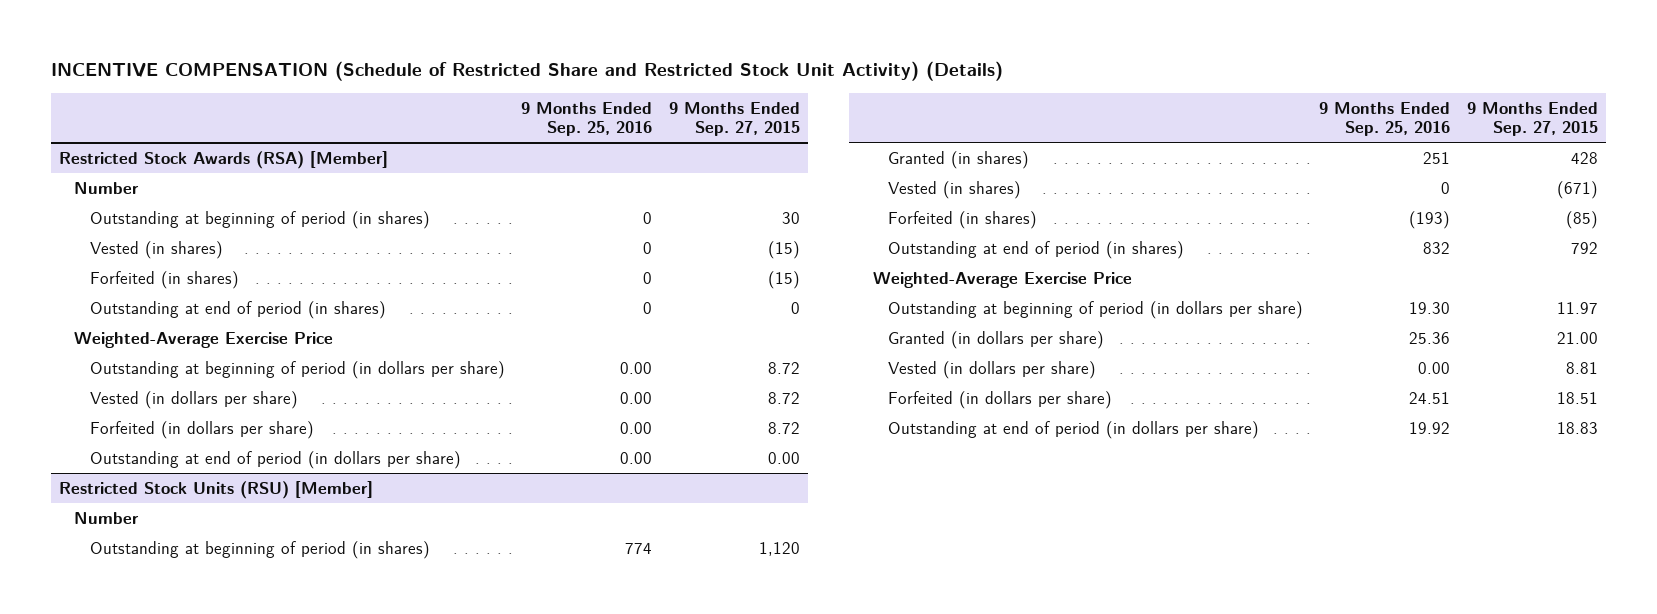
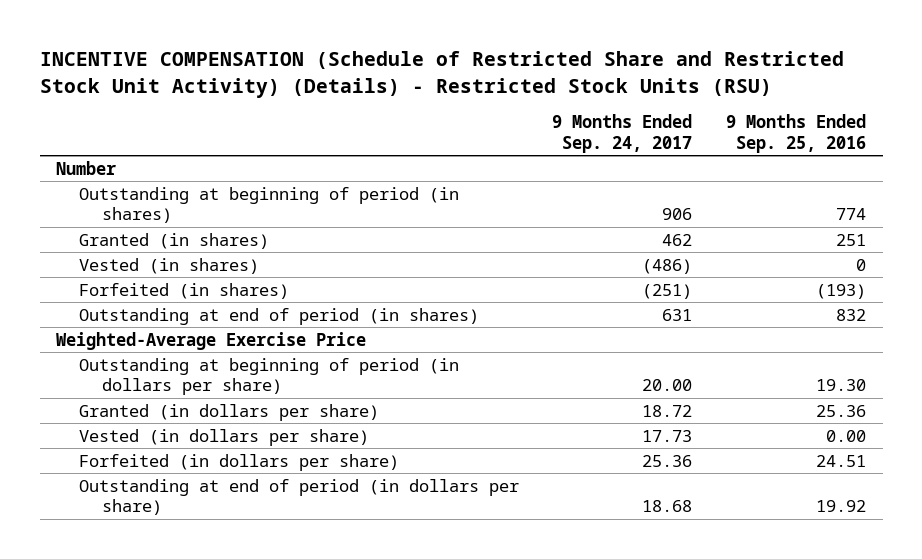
[50,61,1003,82] INCENTIVE COMPENSATION (Schedule of Restricted Share and Restricted Stock Unit Activity) (Details) -> [39,51,844,98] INCENTIVE COMPENSATION (Schedule of Restricted Share and Restricted Stock Unit Activity) (Details) - Restricted Stock Units (RSU)
[668,101,800,136] 9 Months Ended Sep. 27, 2015 -> none
none -> [552,114,693,153] 9 Months Ended Sep. 24, 2017
[59,150,389,169] Restricted Stock Awards (RSA) [Member] -> none
[89,210,430,229] Outstanding at beginning of period (in shares) -> none
[89,240,223,259] Vested (in shares) -> none
[89,270,239,289] Forfeited (in shares) -> none
[89,300,386,319] Outstanding at end of period (in shares) -> none
[74,331,334,348] Weighted-Average Exercise Price -> none
[89,360,505,379] Outstanding at beginning of period (in dollars per share) -> none
[89,390,298,409] Vested (in dollars per share) -> none
[89,420,314,439] Forfeited (in dollars per share) -> none
[89,450,461,469] Outstanding at end of period (in dollars per share) -> none
[59,480,374,499] Restricted Stock Units (RSU) [Member] -> none
[74,511,140,524] Number -> none

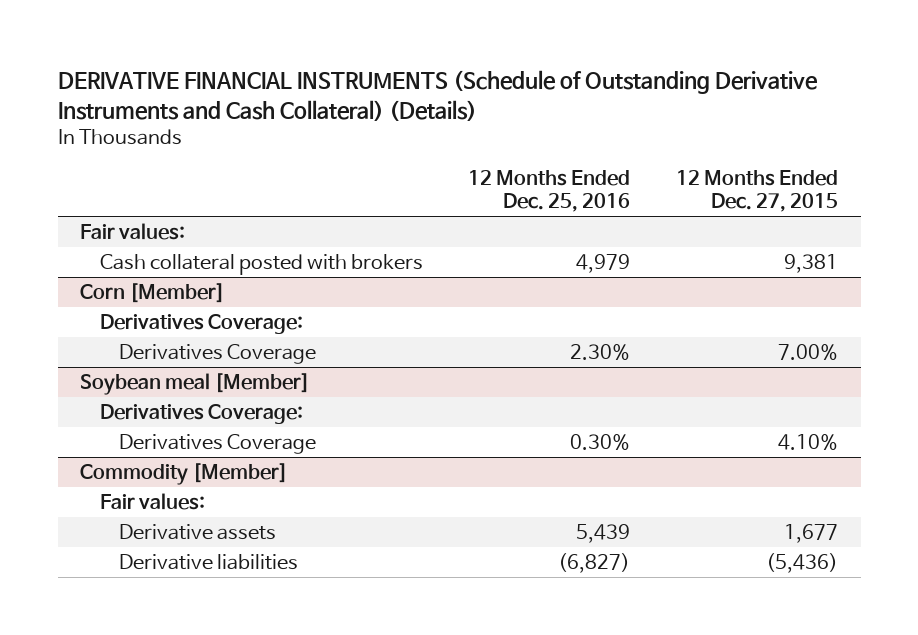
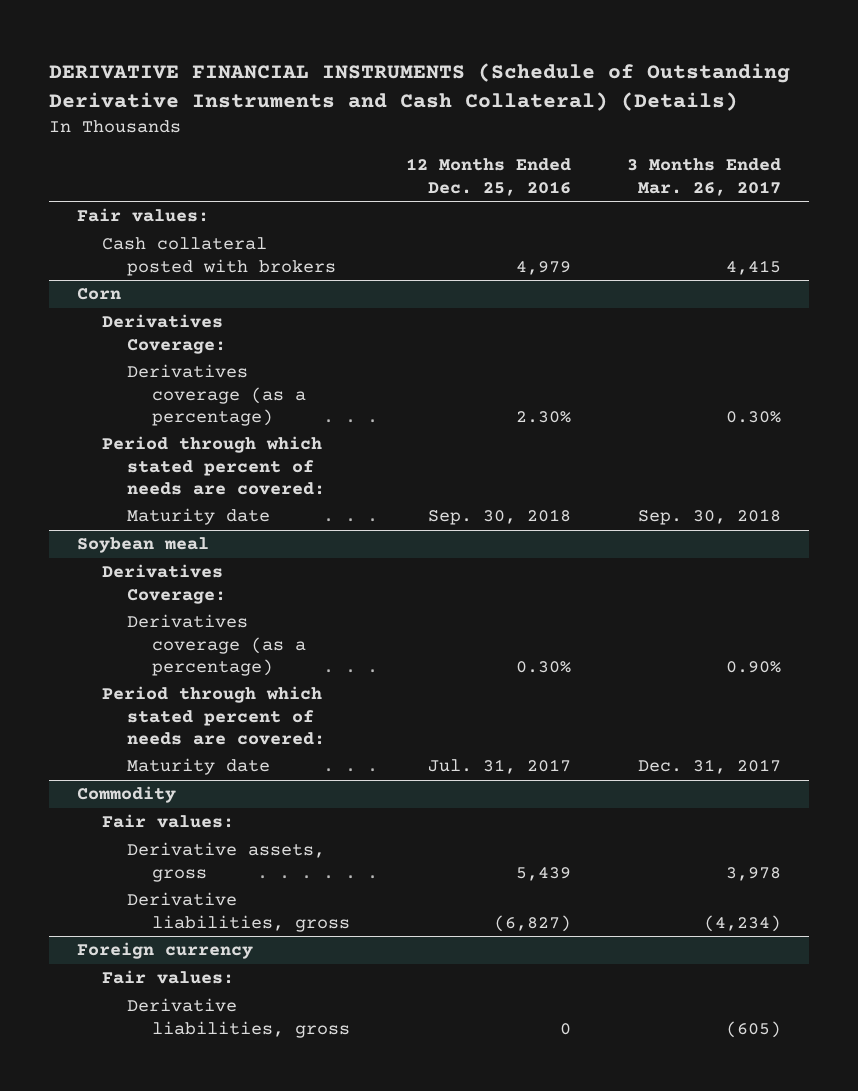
[675,170,838,213] 12 Months Ended Dec. 27, 2015 -> none
none -> [626,158,781,196] 3 Months Ended Mar. 26, 2017
[80,283,226,304] Corn [Member] -> [76,288,121,301] Corn
[119,344,317,365] Derivatives Coverage -> [126,364,306,426] Derivatives coverage (as a percentage)
none -> [101,436,325,495] Period through which stated percent of needs are covered:
none -> [126,508,270,526] Maturity date
[80,373,311,396] Soybean meal [Member] -> [76,537,209,554] Soybean meal
[119,434,317,455] Derivatives Coverage -> [126,614,306,676] Derivatives coverage (as a percentage)
none -> [101,686,325,745] Period through which stated percent of needs are covered:
none -> [126,758,270,776] Maturity date
[80,463,289,486] Commodity [Member] -> [76,786,176,804] Commodity
[119,524,277,541] Derivative assets -> [126,842,325,882] Derivative assets, gross
[119,554,299,571] Derivative liabilities -> [126,892,350,932] Derivative liabilities, gross
none -> [76,942,253,960] Foreign currency
none -> [101,970,234,985] Fair values:
none -> [126,998,350,1038] Derivative liabilities, gross

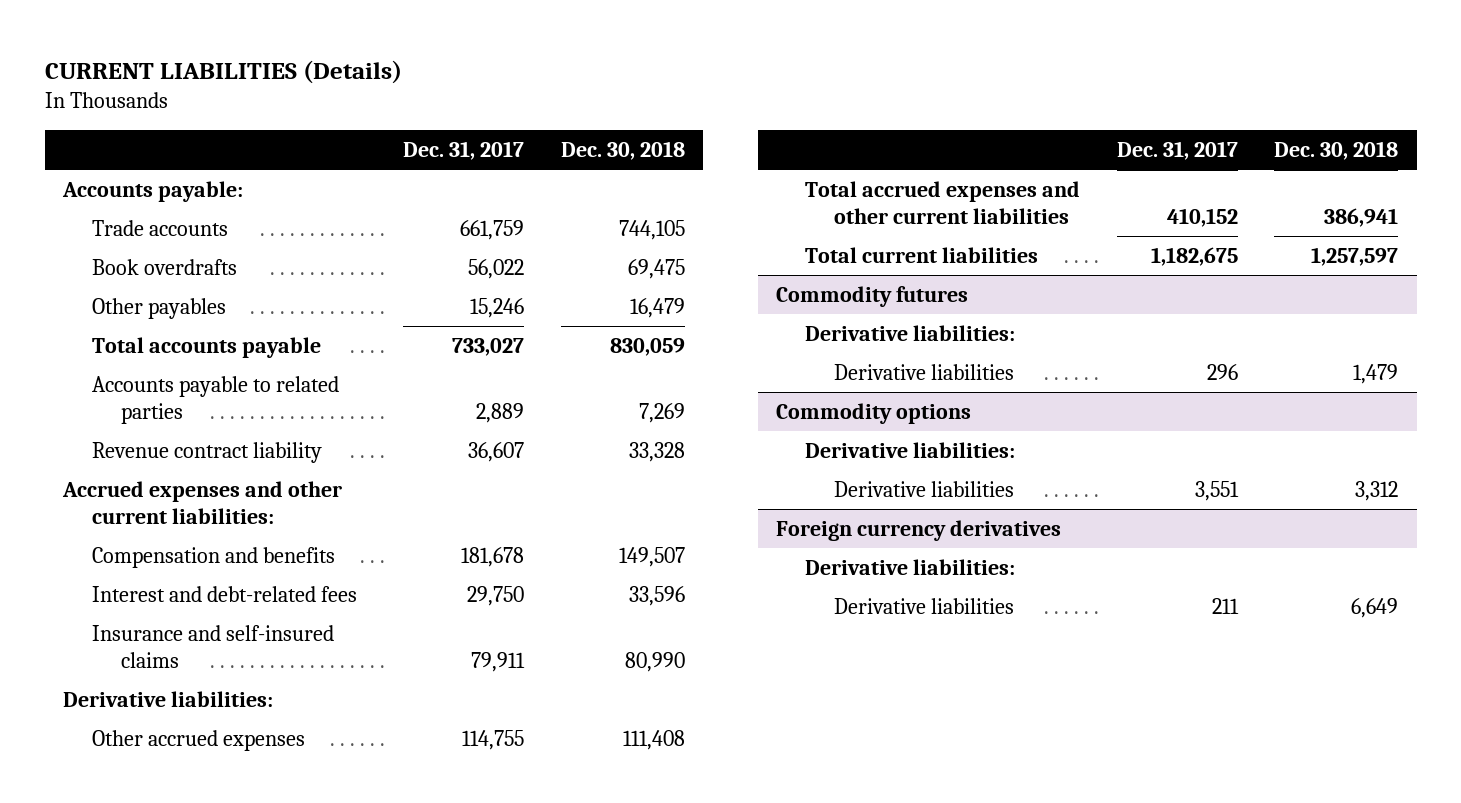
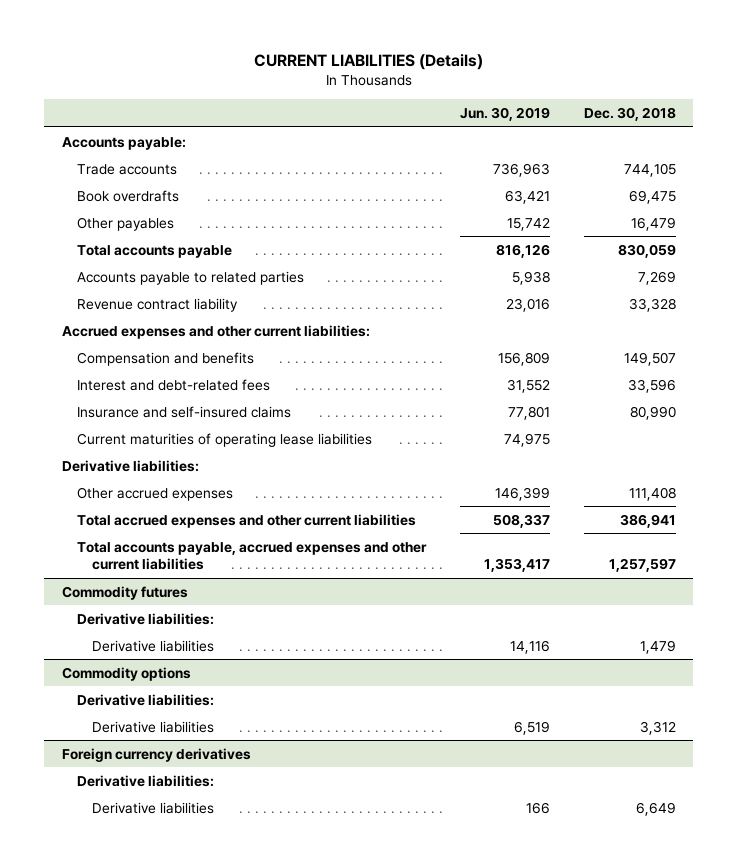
[403,141,525,161] Dec. 31, 2017 -> none
none -> [460,107,551,122] Jun. 30, 2019
none -> [76,432,372,447] Current maturities of operating lease liabilities
[805,246,1039,263] Total current liabilities -> [76,541,427,571] Total accounts payable, accrued expenses and other current liabilities

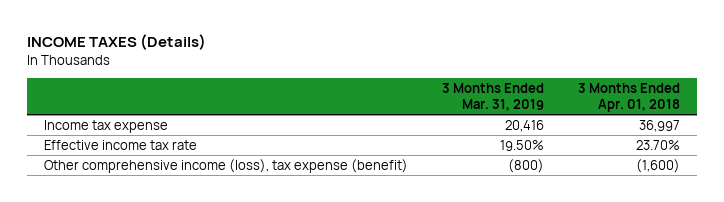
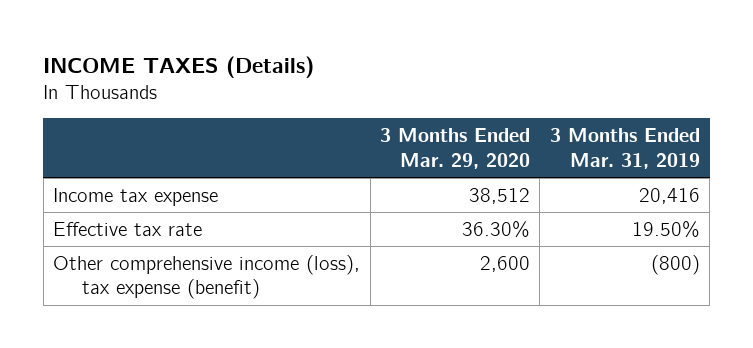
[577,82,680,112] 3 Months Ended Apr. 01, 2018 -> none
none -> [379,128,530,169] 3 Months Ended Mar. 29, 2020
[43,139,197,150] Effective income tax rate -> [53,221,203,236] Effective tax rate

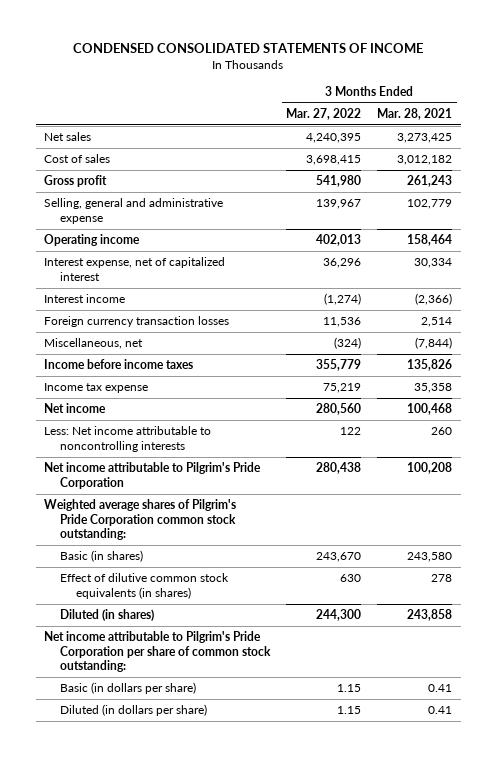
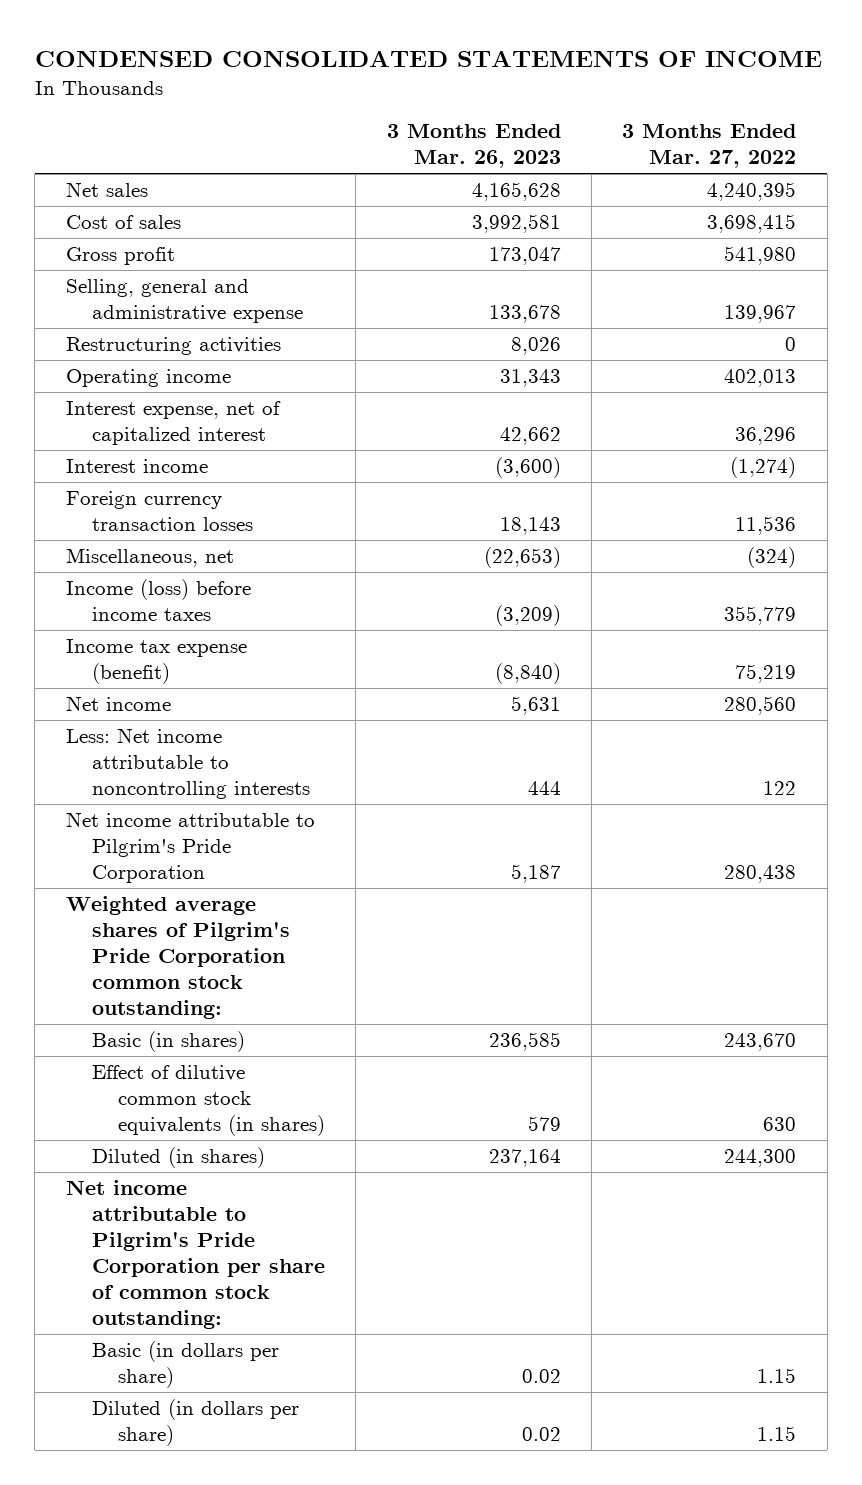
[377,107,453,120] Mar. 28, 2021 -> none
none -> [386,124,561,169] 3 Months Ended Mar. 26, 2023
none -> [65,337,281,356] Restructuring activities
[43,359,193,370] Income before income taxes -> [65,579,251,622] Income (loss) before income taxes
[43,383,148,394] Income tax expense -> [65,639,247,685] Income tax expense (benefit)

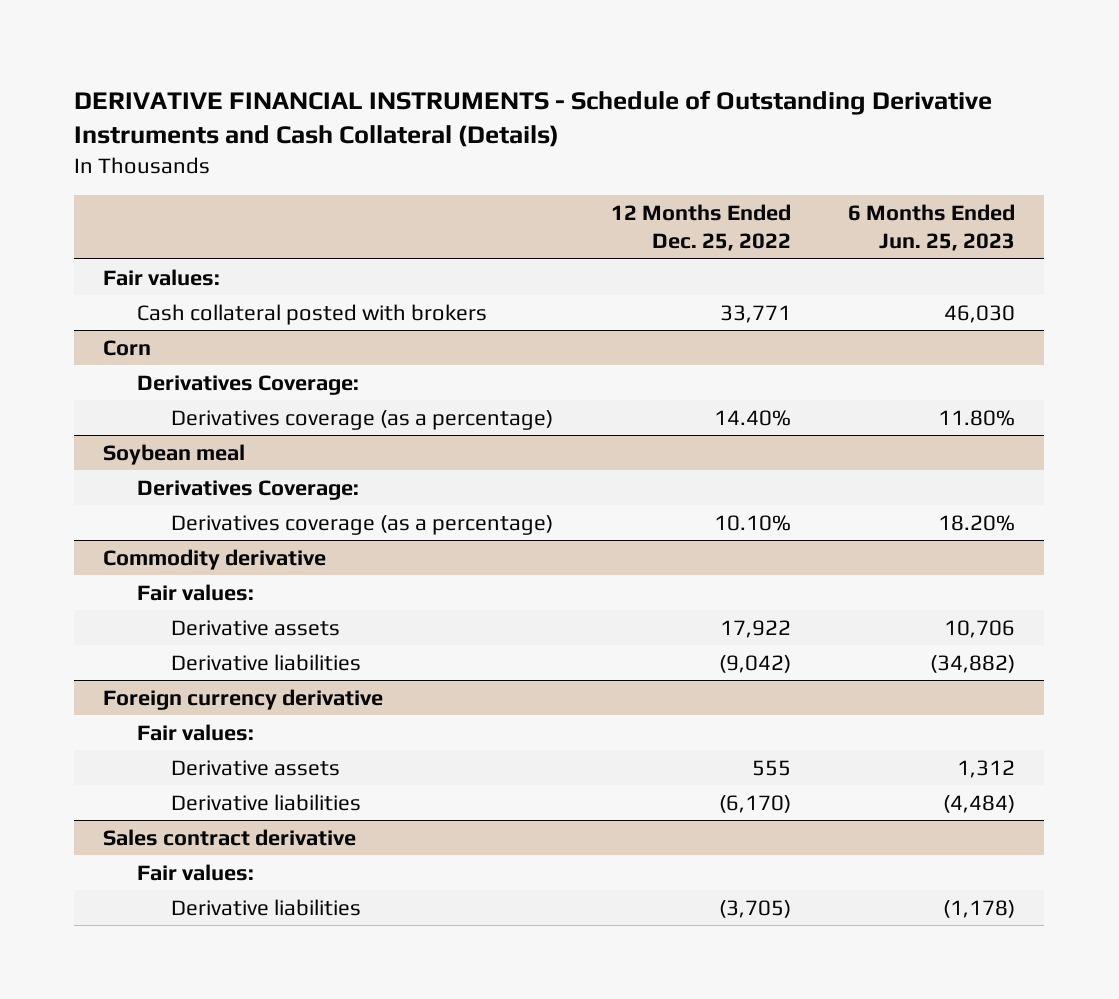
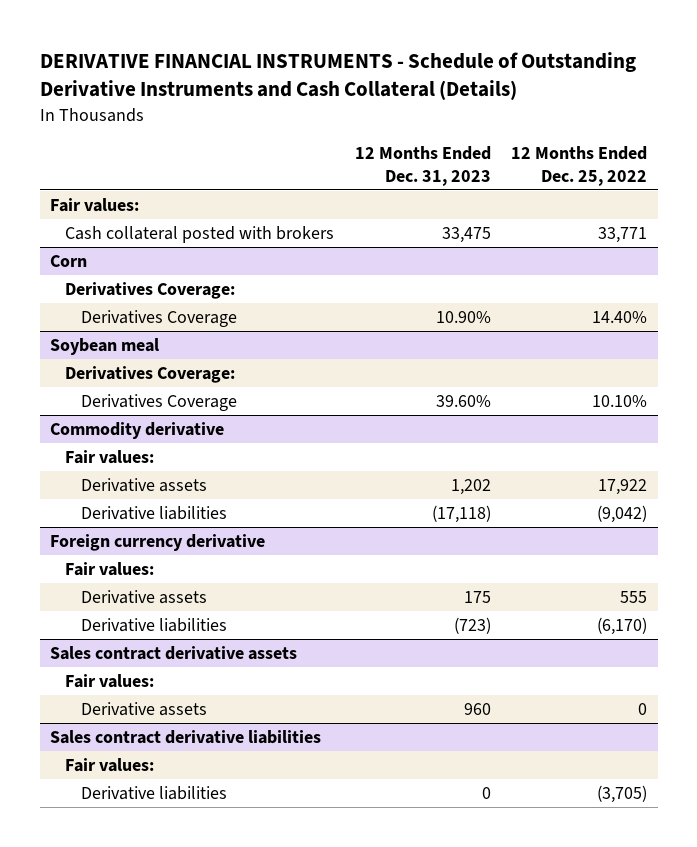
[848,203,1016,252] 6 Months Ended Jun. 25, 2023 -> none
none -> [354,146,491,186] 12 Months Ended Dec. 31, 2023
[170,409,553,430] Derivatives coverage (as a percentage) -> [80,310,237,328] Derivatives Coverage
[170,514,553,535] Derivatives coverage (as a percentage) -> [80,394,237,412] Derivatives Coverage
[103,828,357,846] Sales contract derivative -> [49,646,297,661] Sales contract derivative assets
none -> [80,702,207,717] Derivative assets
none -> [49,730,321,745] Sales contract derivative liabilities
none -> [65,758,155,773] Fair values:

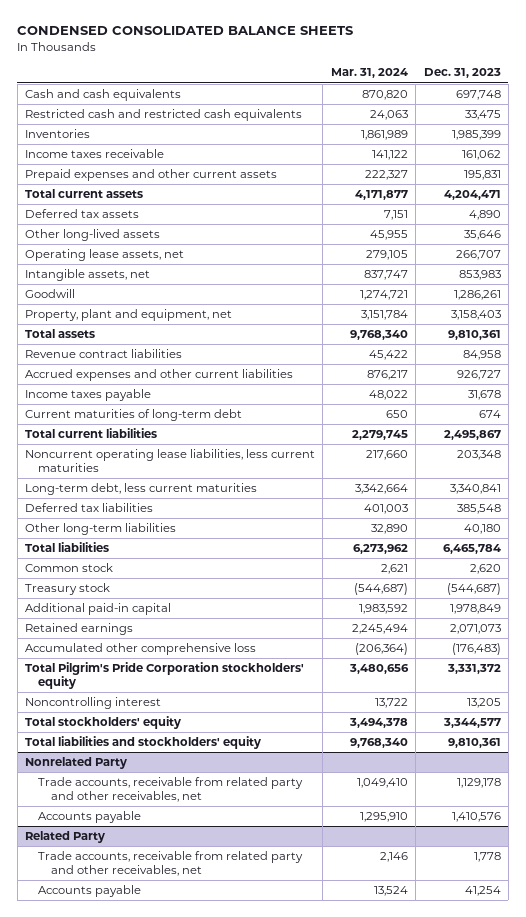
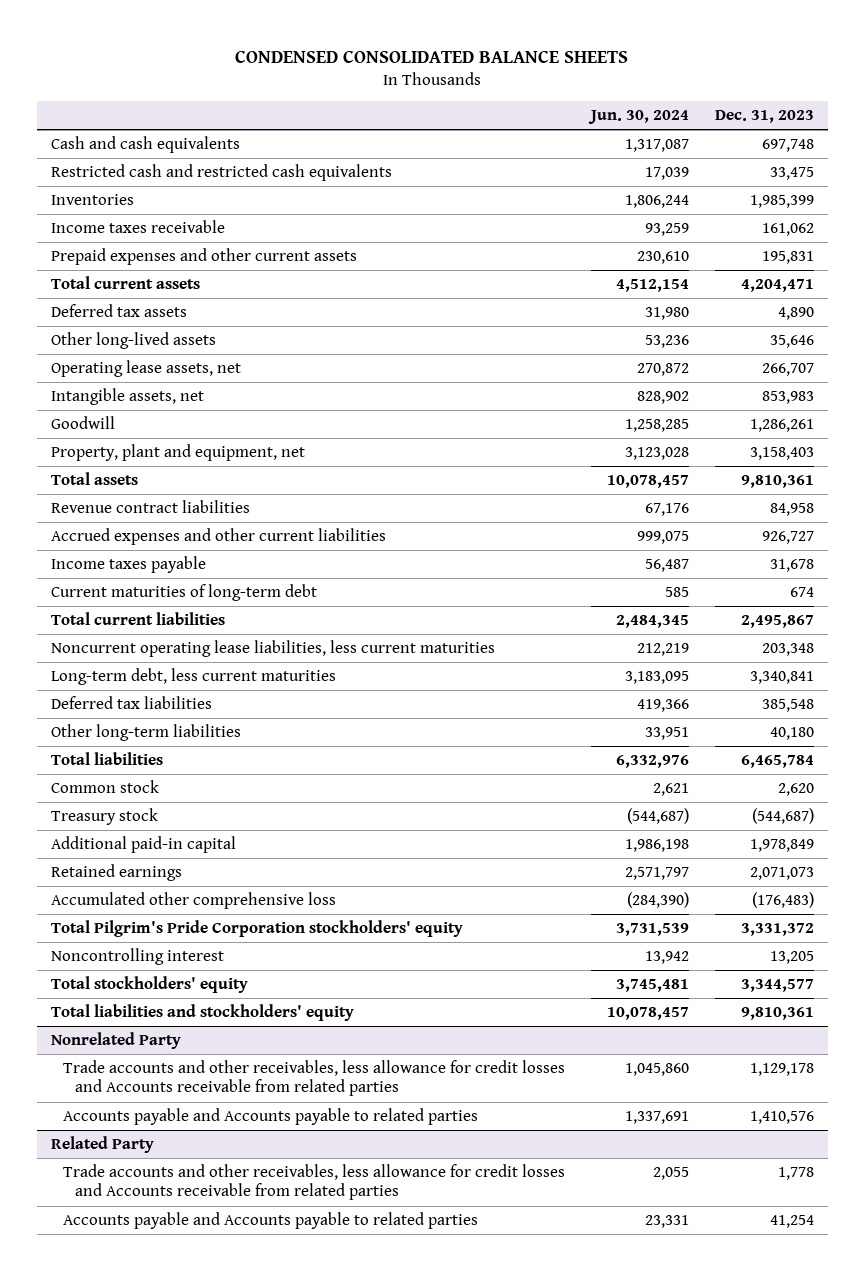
[330,68,408,79] Mar. 31, 2024 -> none
none -> [588,110,690,125] Jun. 30, 2024
[38,777,304,802] Trade accounts, receivable from related party and other receivables, net -> [62,1060,565,1097] Trade accounts and other receivables, less allowance for credit losses and Accounts receivable from related parties
[38,811,142,824] Accounts payable -> [62,1108,478,1126] Accounts payable and Accounts payable to related parties
[38,851,304,876] Trade accounts, receivable from related party and other receivables, net -> [62,1164,565,1201] Trade accounts and other receivables, less allowance for credit losses and Accounts receivable from related parties
[38,885,142,898] Accounts payable -> [62,1212,478,1230] Accounts payable and Accounts payable to related parties

